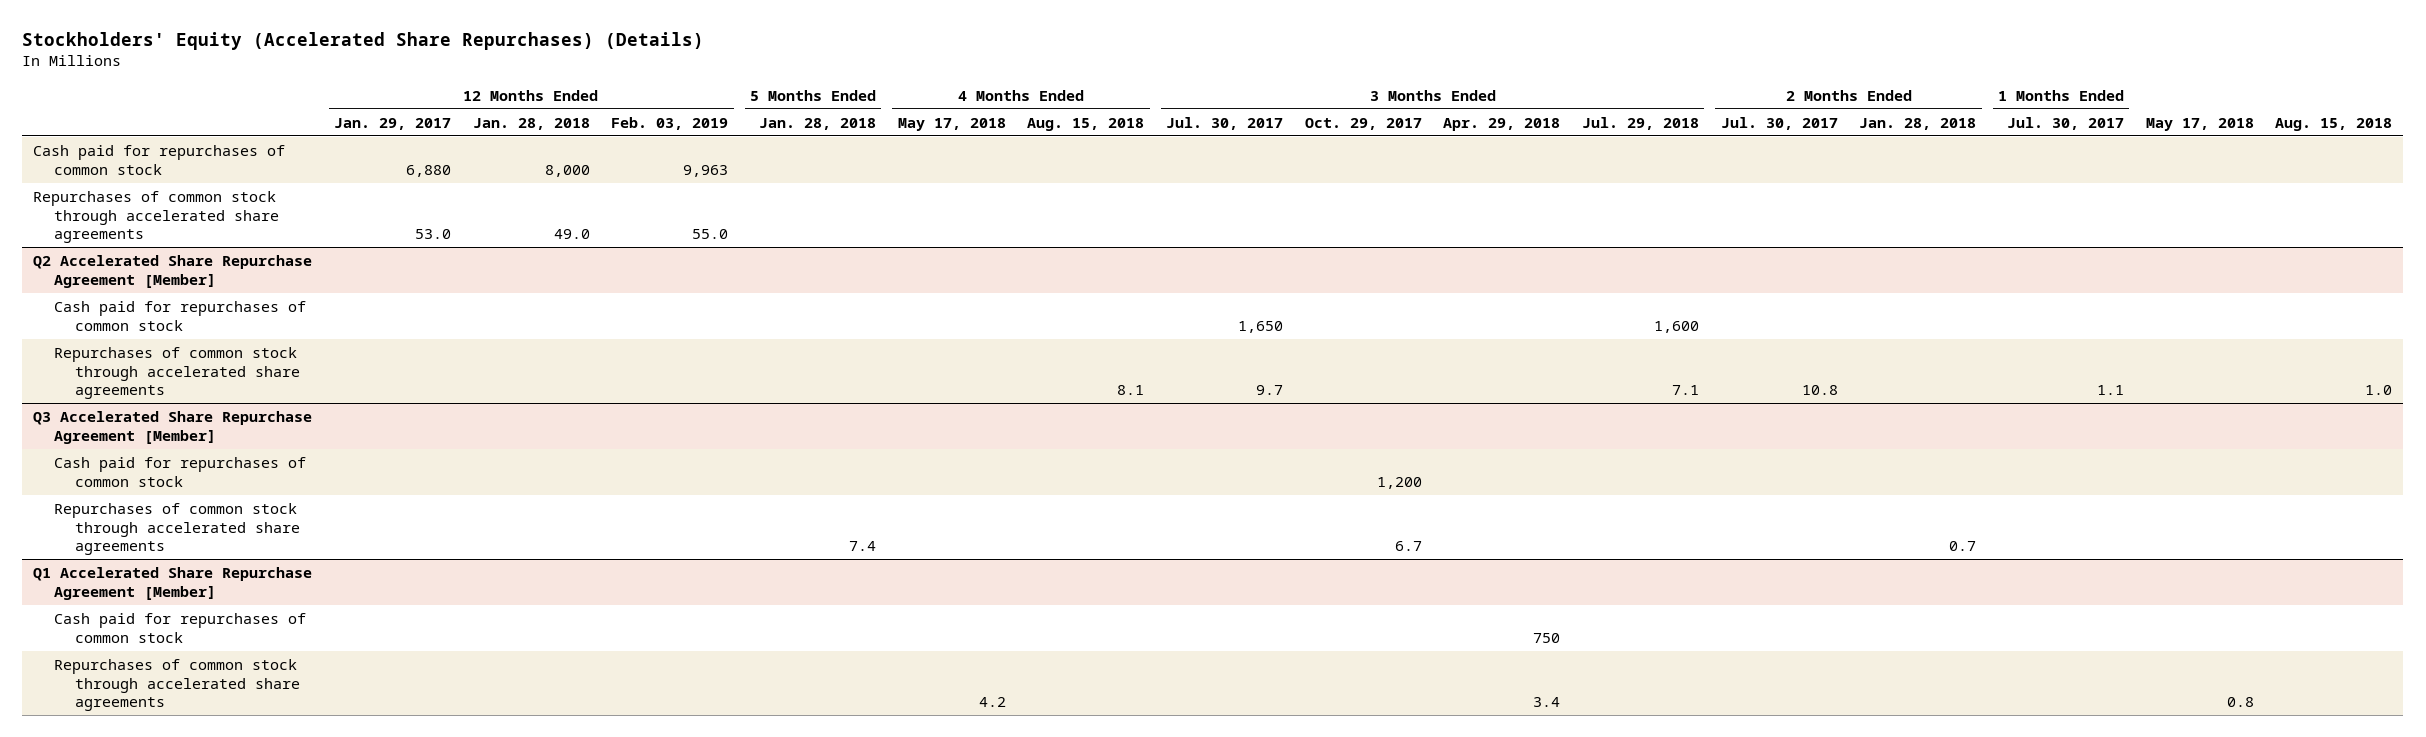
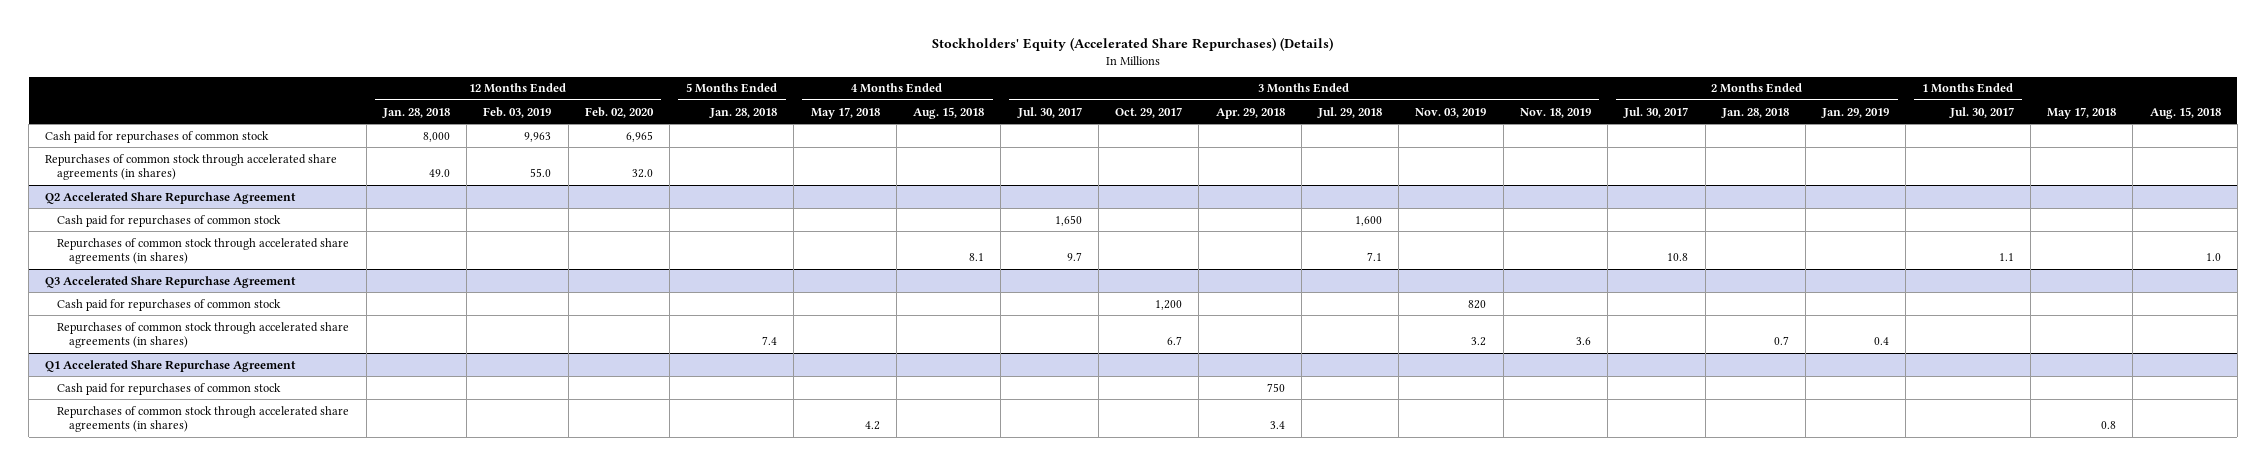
[333,117,451,130] Jan. 29, 2017 -> none
none -> [584,106,654,118] Feb. 02, 2020
none -> [1415,107,1487,118] Nov. 03, 2019
none -> [1519,107,1591,118] Nov. 18, 2019
none -> [1821,107,1890,118] Jan. 29, 2019
[33,190,279,244] Repurchases of common stock through accelerated share agreements -> [45,153,338,181] Repurchases of common stock through accelerated share agreements (in shares)
[33,254,313,288] Q2 Accelerated Share Repurchase Agreement [Member] -> [45,191,297,204] Q2 Accelerated Share Repurchase Agreement
[53,346,300,400] Repurchases of common stock through accelerated share agreements -> [57,237,350,265] Repurchases of common stock through accelerated share agreements (in shares)
[33,410,313,444] Q3 Accelerated Share Repurchase Agreement [Member] -> [45,275,297,288] Q3 Accelerated Share Repurchase Agreement
[53,502,300,556] Repurchases of common stock through accelerated share agreements -> [57,321,350,349] Repurchases of common stock through accelerated share agreements (in shares)
[33,566,313,600] Q1 Accelerated Share Repurchase Agreement [Member] -> [45,359,297,372] Q1 Accelerated Share Repurchase Agreement
[53,658,300,712] Repurchases of common stock through accelerated share agreements -> [57,405,350,433] Repurchases of common stock through accelerated share agreements (in shares)

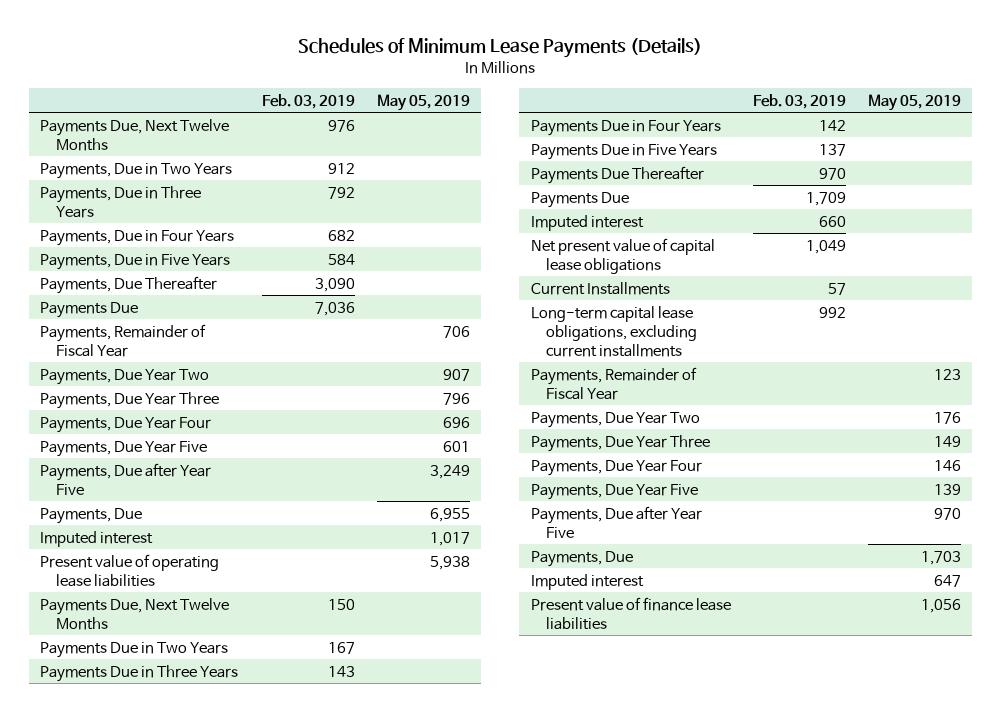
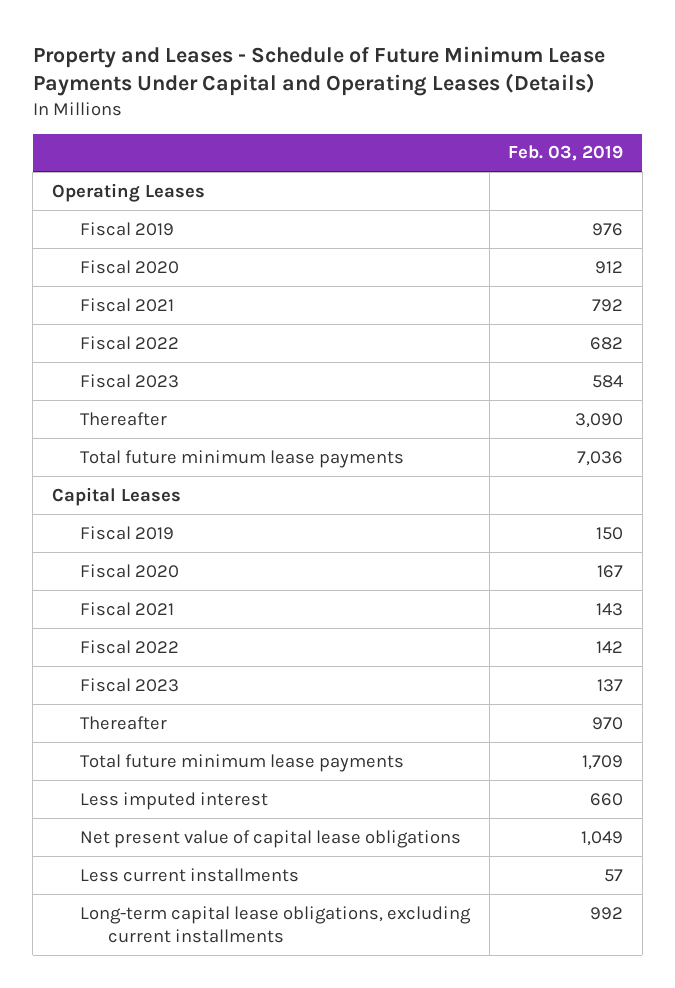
[298,38,703,59] Schedules of Minimum Lease Payments (Details) -> [32,45,605,97] Property and Leases - Schedule of Future Minimum Lease Payments Under Capital and Operating Leases (Details)
[377,93,471,111] May 05, 2019 -> none
[39,323,206,357] Payments, Remainder of Fiscal Year -> none
[39,368,209,385] Payments, Due Year Two -> none
[39,391,219,409] Payments, Due Year Three -> none
[39,416,211,433] Payments, Due Year Four -> none
[39,440,207,457] Payments, Due Year Five -> none
[39,462,211,495] Payments, Due after Year Five -> none
[39,507,142,524] Payments, Due -> none
[39,530,153,547] Imputed interest -> none
[39,553,219,587] Present value of operating lease liabilities -> none
none -> [51,182,205,202] Operating Leases
[39,118,229,151] Payments Due, Next Twelve Months -> [79,221,174,236] Fiscal 2019
[39,162,232,179] Payments, Due in Two Years -> [79,259,179,274] Fiscal 2020
[39,185,201,218] Payments, Due in Three Years -> [79,297,174,312] Fiscal 2021
[39,229,234,246] Payments, Due in Four Years -> [79,335,179,350] Fiscal 2022
[39,253,230,270] Payments, Due in Five Years -> [79,373,179,388] Fiscal 2023
[39,275,217,294] Payments, Due Thereafter -> [79,411,167,426] Thereafter
[39,301,138,318] Payments Due -> [79,449,404,468] Total future minimum lease payments
none -> [51,486,181,506] Capital Leases
[39,597,229,630] Payments Due, Next Twelve Months -> [79,525,174,540] Fiscal 2019
[39,641,228,658] Payments Due in Two Years -> [79,563,179,578] Fiscal 2020
[39,664,238,682] Payments Due in Three Years -> [79,601,174,616] Fiscal 2021
[530,119,721,136] Payments Due in Four Years -> [79,639,179,654] Fiscal 2022
[530,143,717,160] Payments Due in Five Years -> [79,677,179,692] Fiscal 2023
[530,165,704,184] Payments Due Thereafter -> [79,715,167,730] Thereafter
[530,191,629,208] Payments Due -> [79,753,404,772] Total future minimum lease payments
[530,214,644,231] Imputed interest -> [79,791,268,810] Less imputed interest
[530,281,670,295] Current Installments -> [79,867,299,882] Less current installments
[530,366,697,400] Payments, Remainder of Fiscal Year -> none
[530,411,700,428] Payments, Due Year Two -> none
[530,434,710,452] Payments, Due Year Three -> none
[530,459,702,476] Payments, Due Year Four -> none
[530,483,698,500] Payments, Due Year Five -> none
[530,505,702,538] Payments, Due after Year Five -> none
[530,550,633,567] Payments, Due -> none
[530,573,644,590] Imputed interest -> none
[530,596,731,630] Present value of finance lease liabilities -> none

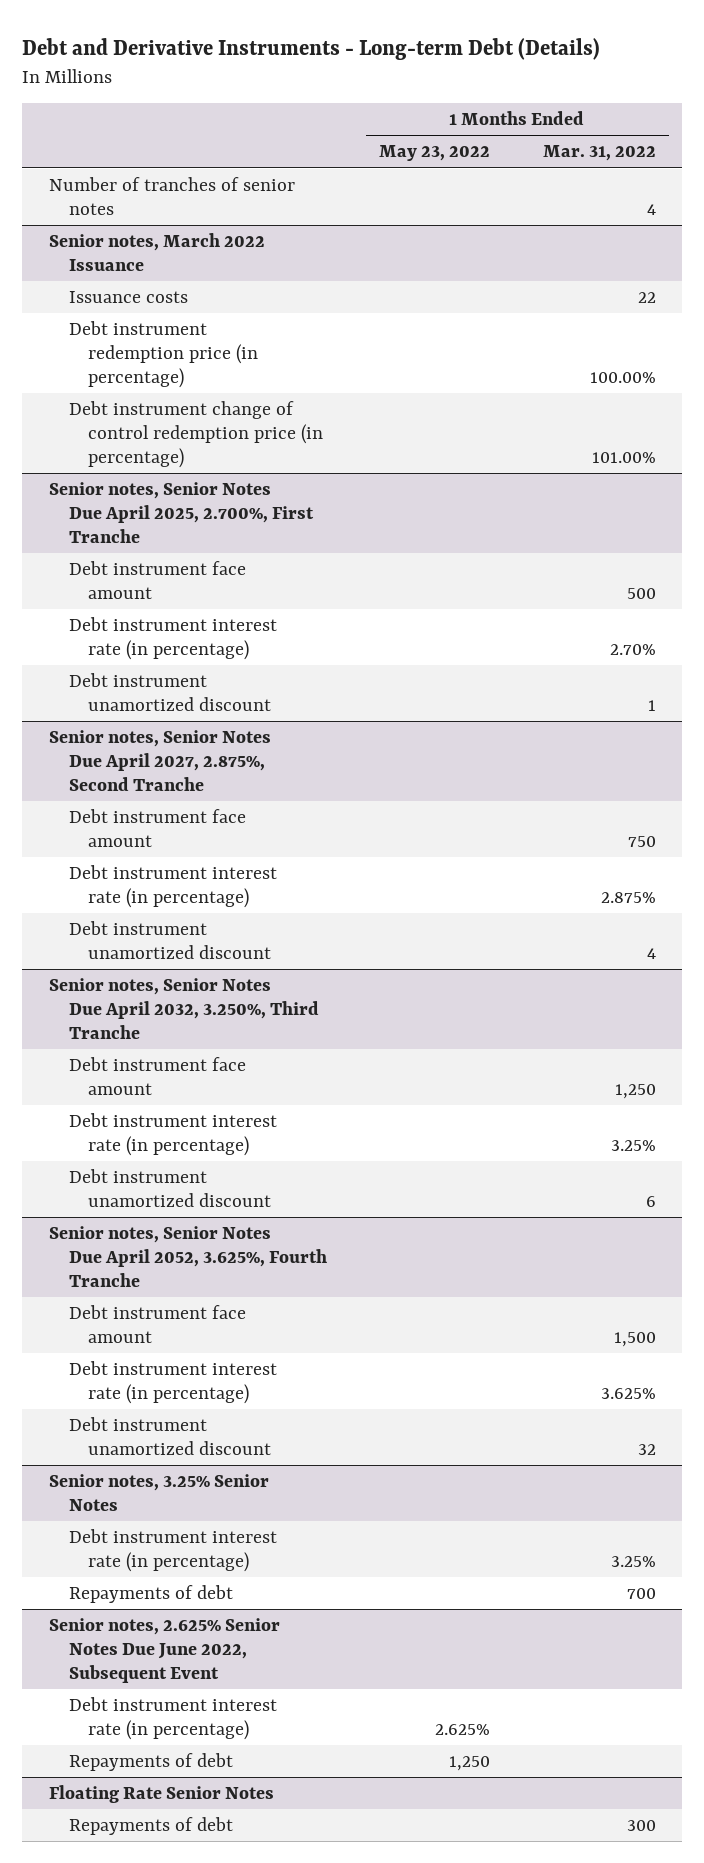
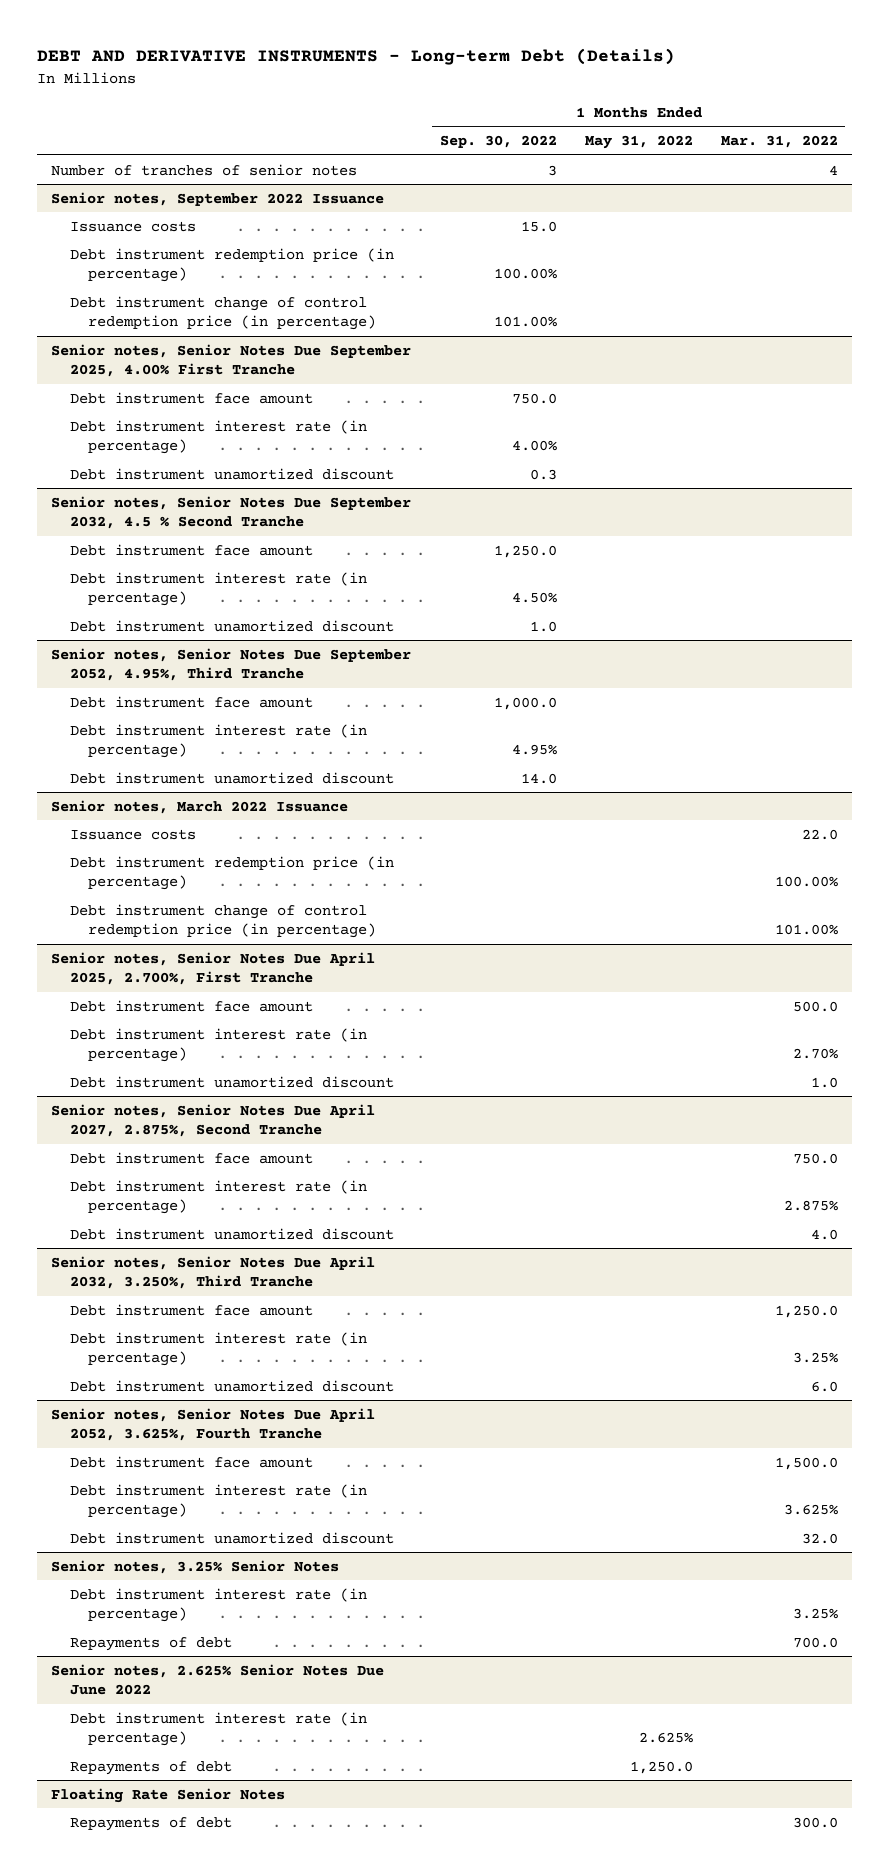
[22,37,601,60] Debt and Derivative Instruments - Long-term Debt (Details) -> [37,48,676,66] DEBT AND DERIVATIVE INSTRUMENTS - Long-term Debt (Details)
[379,145,491,162] May 23, 2022 -> none
none -> [439,135,557,149] Sep. 30, 2022
none -> [584,135,693,150] May 31, 2022
none -> [51,191,385,206] Senior notes, September 2022 Issuance
none -> [69,220,196,232] Issuance costs
none -> [69,247,394,282] Debt instrument redemption price (in percentage)
none -> [69,295,377,330] Debt instrument change of control redemption price (in percentage)
none -> [51,343,412,377] Senior notes, Senior Notes Due September 2025, 4.00% First Tranche
none -> [69,391,313,404] Debt instrument face amount
none -> [69,419,367,454] Debt instrument interest rate (in percentage)
none -> [69,467,394,480] Debt instrument unamortized discount
none -> [51,495,412,529] Senior notes, Senior Notes Due September 2032, 4.5 % Second Tranche
none -> [69,543,313,556] Debt instrument face amount
none -> [69,571,367,606] Debt instrument interest rate (in percentage)
none -> [69,619,394,632] Debt instrument unamortized discount
none -> [51,647,412,681] Senior notes, Senior Notes Due September 2052, 4.95%, Third Tranche
none -> [69,695,313,708] Debt instrument face amount
none -> [69,723,367,758] Debt instrument interest rate (in percentage)
none -> [69,771,394,784] Debt instrument unamortized discount
[637,291,656,303] 22 -> [802,828,839,840] 22.0
[626,588,656,600] 500 -> [793,1000,839,1012] 500.0
[647,700,656,712] 1 -> [811,1076,839,1088] 1.0
[627,836,656,848] 750 -> [793,1152,839,1164] 750.0
[646,948,656,960] 4 -> [811,1228,839,1240] 4.0
[614,1084,656,1100] 1,250 -> [775,1304,839,1318] 1,250.0
[645,1196,656,1208] 6 -> [811,1380,839,1392] 6.0
[613,1332,656,1348] 1,500 -> [775,1456,839,1470] 1,500.0
[637,1444,656,1456] 32 -> [802,1532,839,1544] 32.0
[626,1587,656,1599] 700 -> [793,1636,839,1648] 700.0
[48,1617,280,1684] Senior notes, 2.625% Senior Notes Due June 2022, Subsequent Event -> [51,1663,385,1695] Senior notes, 2.625% Senior Notes Due June 2022
[626,1819,656,1831] 300 -> [793,1816,839,1828] 300.0

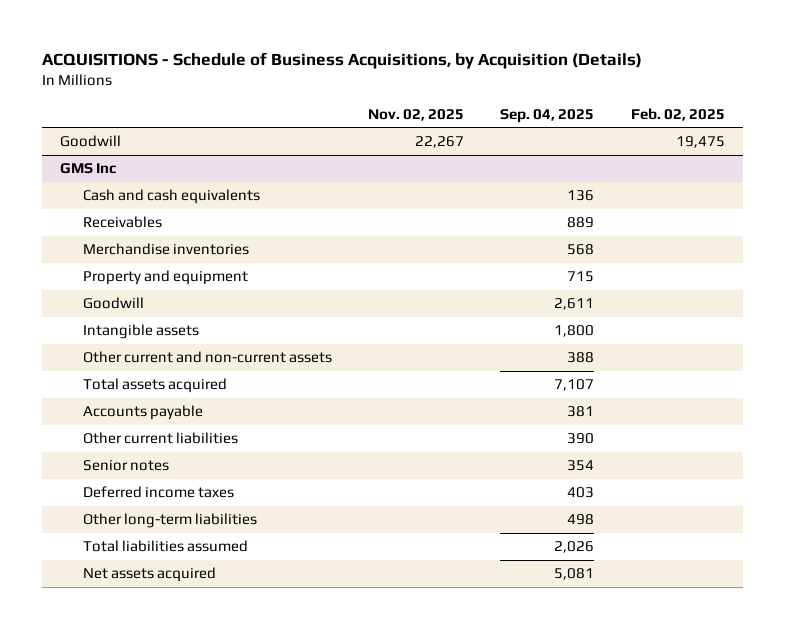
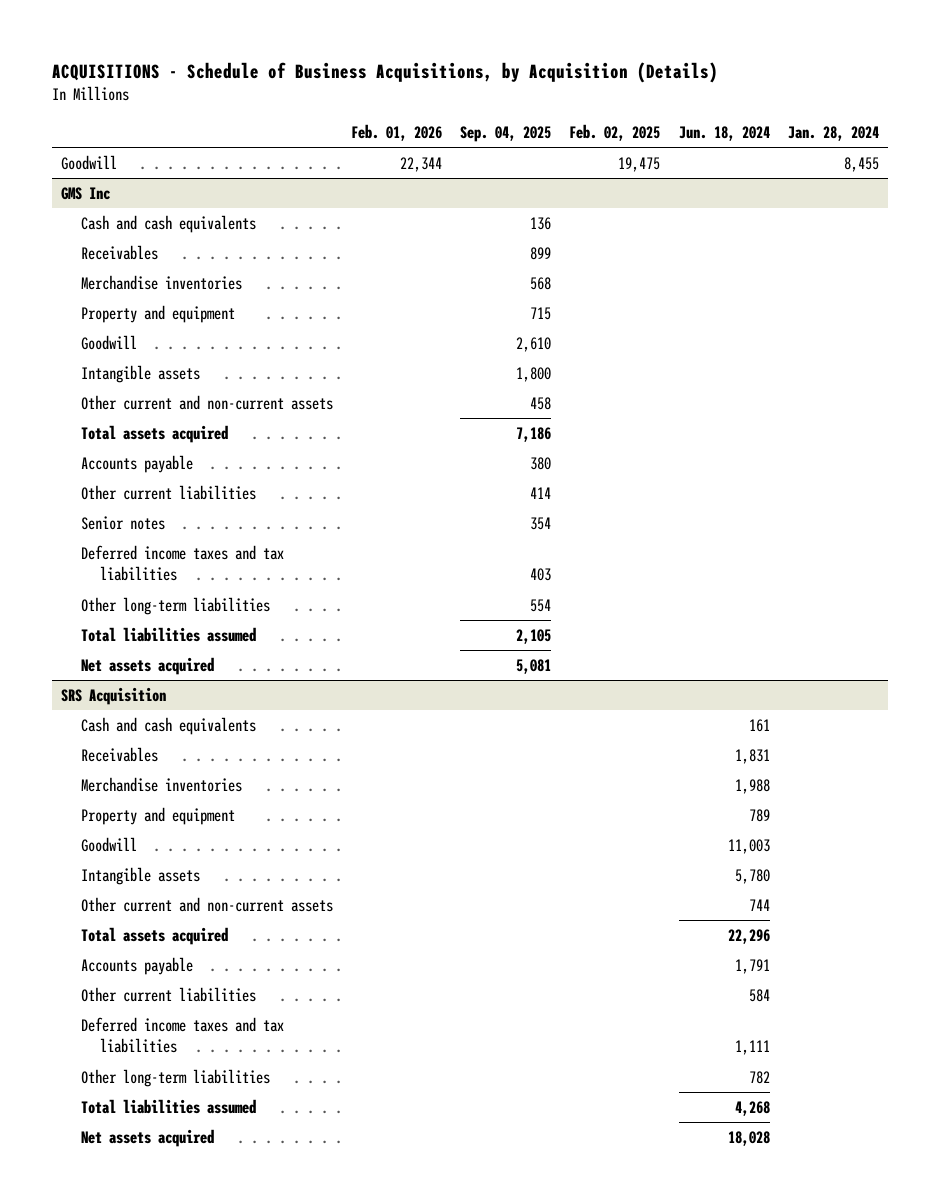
[368,108,465,121] Nov. 02, 2025 -> none
none -> [351,123,443,141] Feb. 01, 2026
none -> [678,125,770,141] Jun. 18, 2024
none -> [787,125,879,141] Jan. 28, 2024
[567,217,595,229] 889 -> [530,247,552,261] 899
[554,298,595,311] 2,611 -> [516,337,552,353] 2,610
[567,352,595,364] 388 -> [530,397,552,411] 458
[554,379,595,392] 7,107 -> [516,427,552,443] 7,186
[567,406,595,418] 381 -> [530,457,552,471] 380
[567,433,595,445] 390 -> [530,487,552,500] 414
[82,486,234,499] Deferred income taxes -> [80,545,284,582] Deferred income taxes and tax liabilities
[567,514,595,526] 498 -> [530,599,552,613] 554
[554,541,595,554] 2,026 -> [516,629,552,645] 2,105
none -> [61,687,167,706] SRS Acquisition
none -> [80,717,256,736] Cash and cash equivalents
none -> [80,747,158,763] Receivables
none -> [80,777,242,793] Merchandise inventories
none -> [80,807,235,826] Property and equipment
none -> [80,837,137,853] Goodwill
none -> [80,867,200,886] Intangible assets
none -> [80,897,333,913] Other current and non-current assets
none -> [80,927,228,946] Total assets acquired
none -> [80,957,193,976] Accounts payable
none -> [80,987,256,1003] Other current liabilities
none -> [80,1017,284,1054] Deferred income taxes and tax liabilities
none -> [80,1069,270,1088] Other long-term liabilities
none -> [80,1099,256,1115] Total liabilities assumed
none -> [80,1129,214,1148] Net assets acquired

